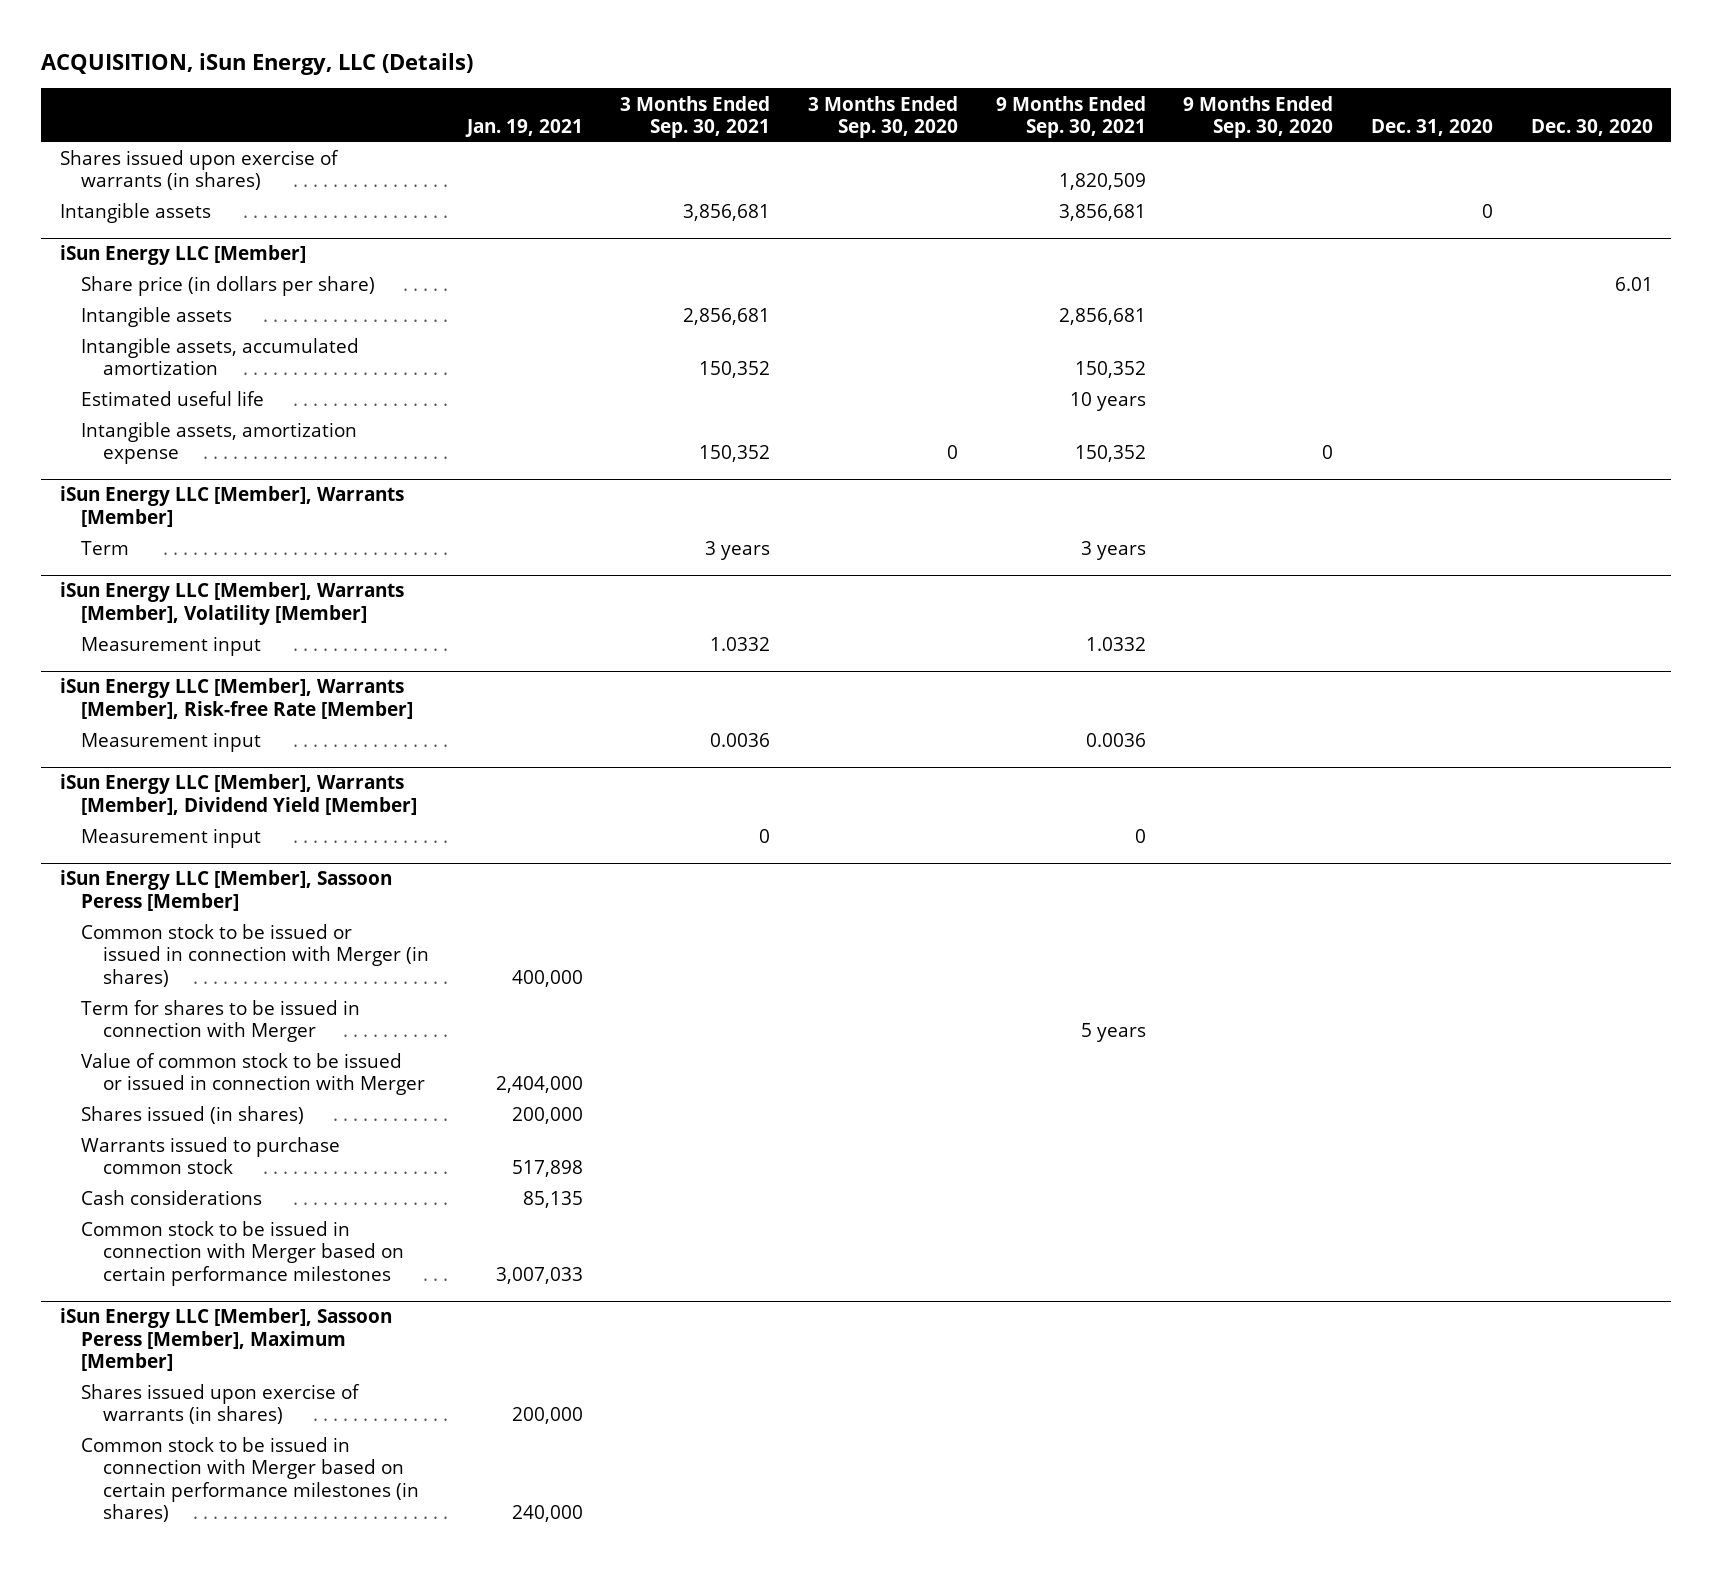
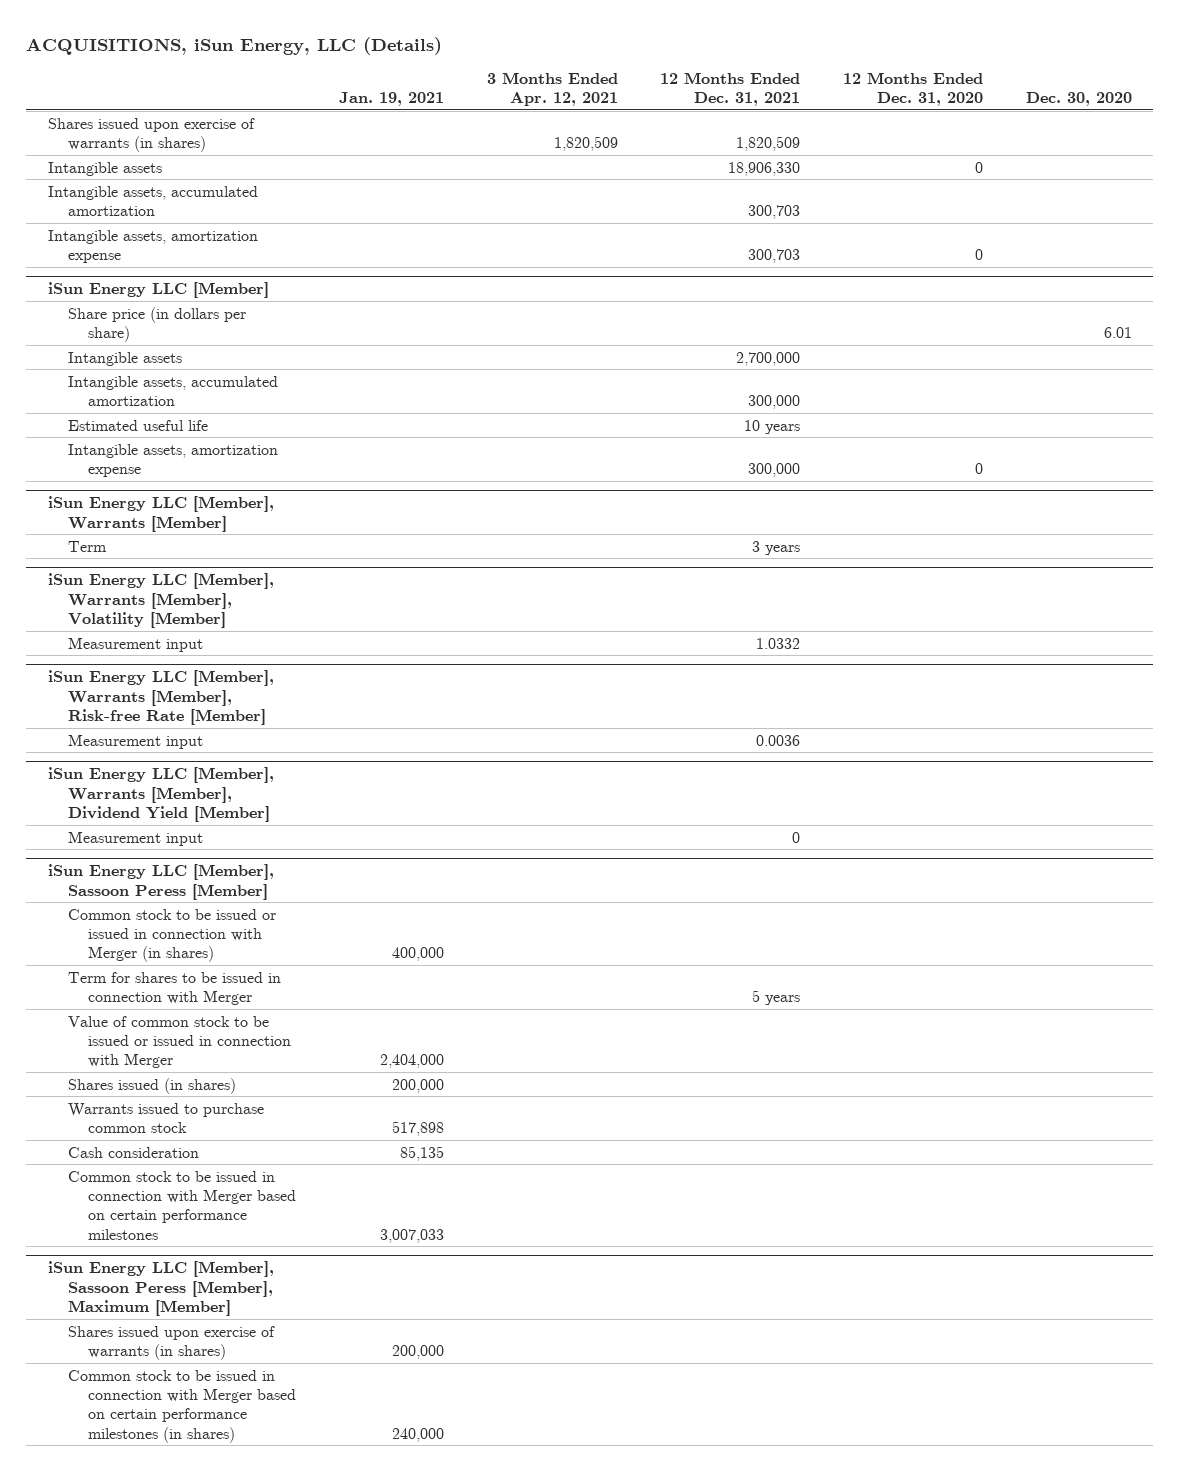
[41,52,474,75] ACQUISITION, iSun Energy, LLC (Details) -> [26,36,443,55] ACQUISITIONS, iSun Energy, LLC (Details)
[620,95,771,138] 3 Months Ended Sep. 30, 2021 -> none
[807,95,958,138] 3 Months Ended Sep. 30, 2020 -> none
[995,95,1146,138] 9 Months Ended Sep. 30, 2021 -> none
[1183,95,1334,138] 9 Months Ended Sep. 30, 2020 -> none
[1370,118,1493,136] Dec. 31, 2020 -> none
none -> [486,71,618,107] 3 Months Ended Apr. 12, 2021
none -> [660,71,801,107] 12 Months Ended Dec. 31, 2021
none -> [843,71,984,107] 12 Months Ended Dec. 31, 2020
none -> [47,185,258,216] Intangible assets, accumulated amortization
none -> [47,229,258,263] Intangible assets, amortization expense
[81,1190,263,1206] Cash considerations -> [68,1146,200,1158] Cash consideration

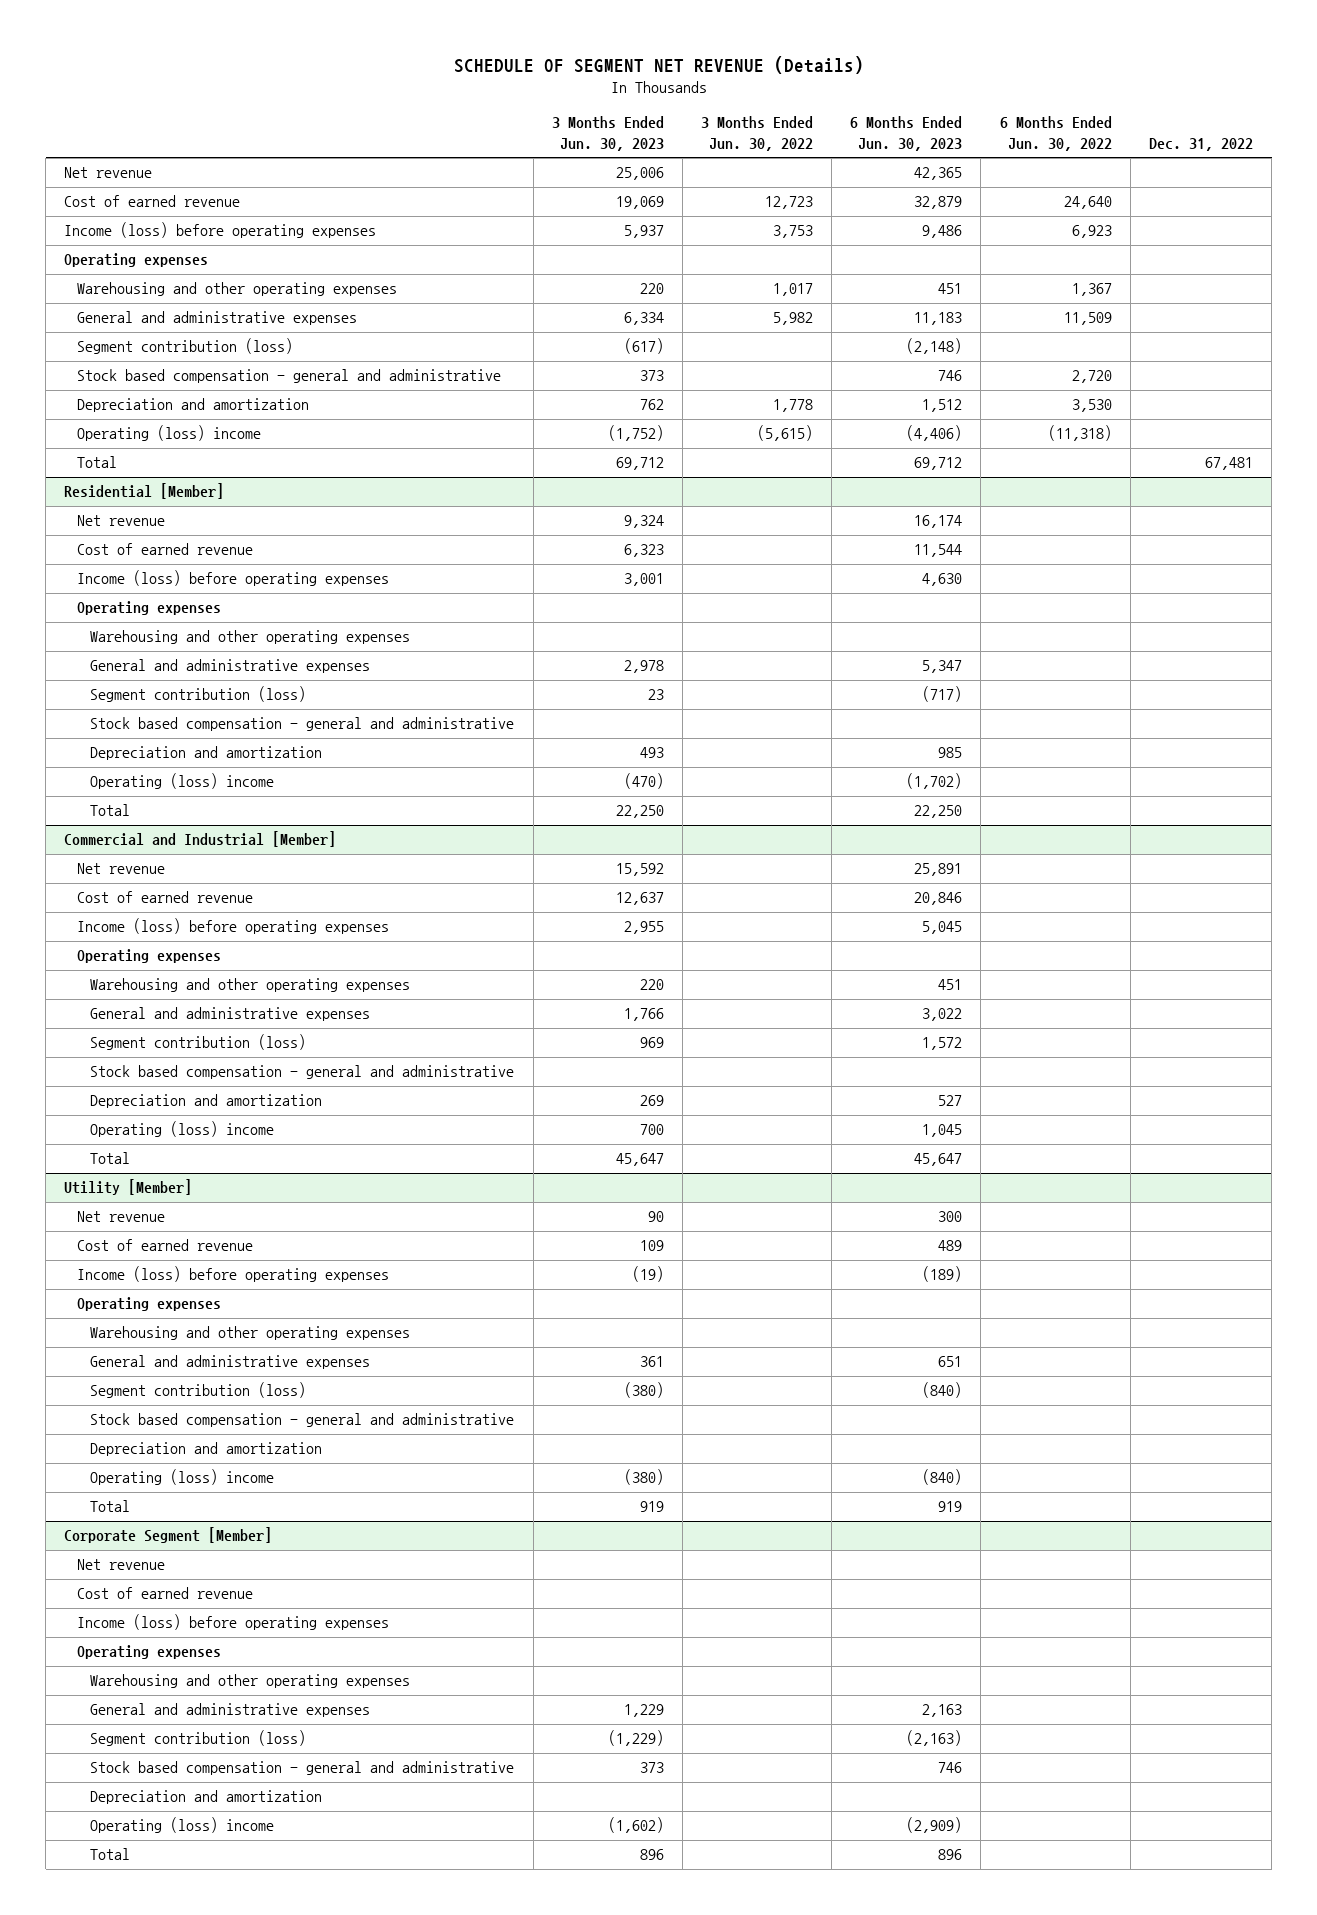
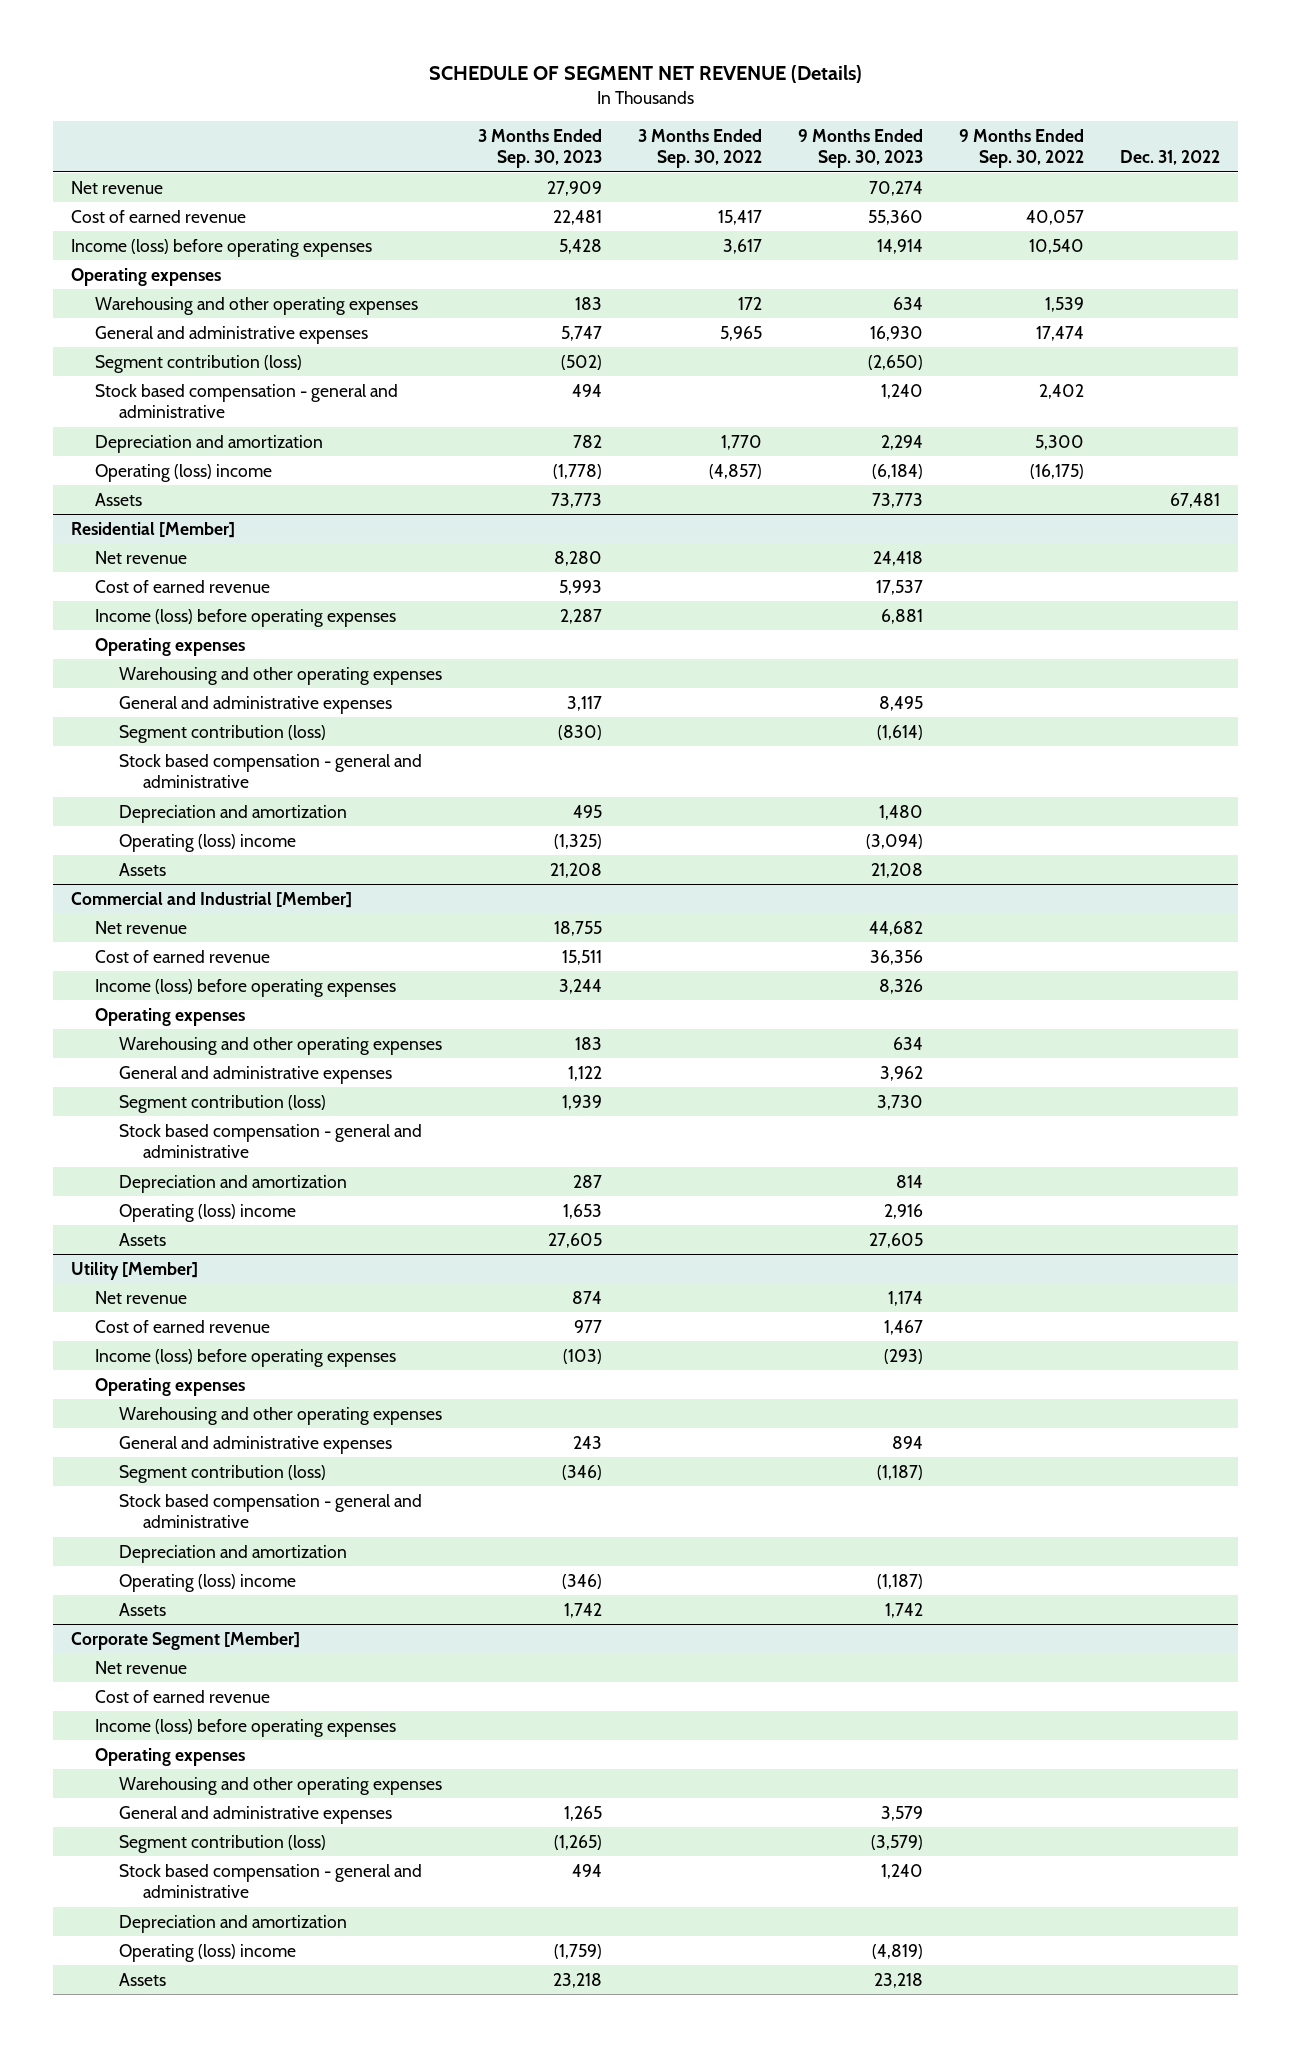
[551,116,664,152] 3 Months Ended Jun. 30, 2023 -> none
[700,116,813,152] 3 Months Ended Jun. 30, 2022 -> none
[850,116,963,152] 6 Months Ended Jun. 30, 2023 -> none
[999,116,1112,152] 6 Months Ended Jun. 30, 2022 -> none
none -> [478,128,603,169] 3 Months Ended Sep. 30, 2023
none -> [638,128,763,169] 3 Months Ended Sep. 30, 2022
none -> [798,128,924,169] 9 Months Ended Sep. 30, 2023
none -> [959,128,1085,169] 9 Months Ended Sep. 30, 2022
[77,456,118,469] Total -> [95,492,143,506] Assets
[90,804,131,817] Total -> [119,862,167,876] Assets
[90,1152,131,1165] Total -> [119,1232,167,1246] Assets
[90,1500,131,1513] Total -> [119,1602,167,1616] Assets
[90,1848,131,1861] Total -> [119,1972,167,1986] Assets

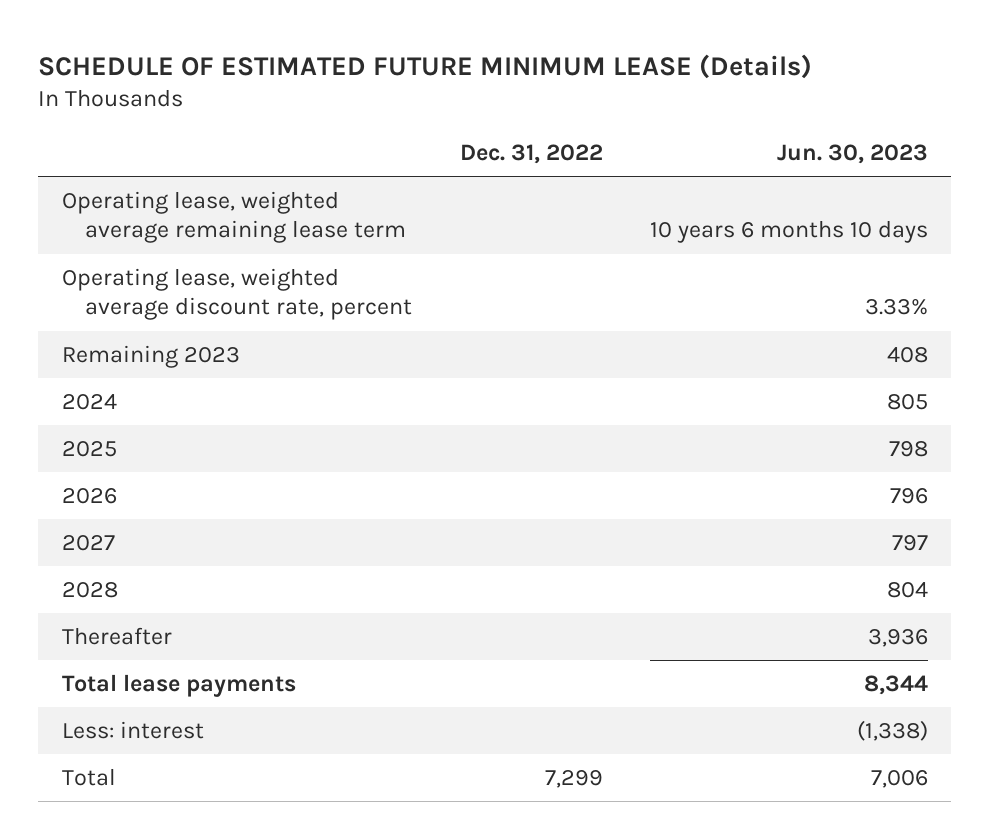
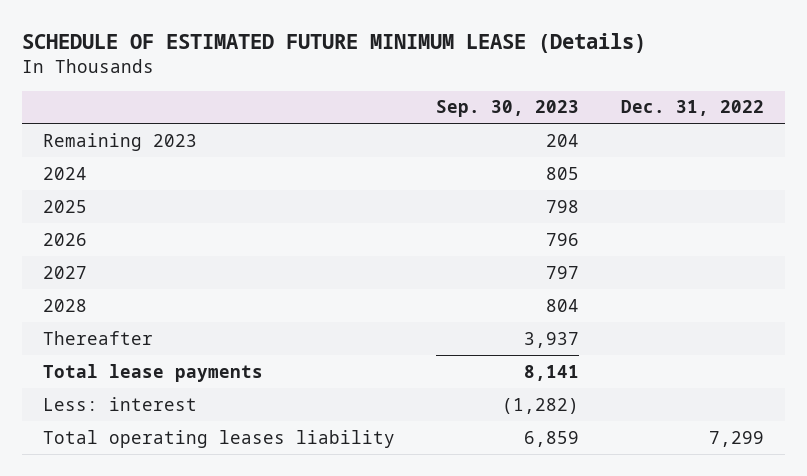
[776,144,928,165] Jun. 30, 2023 -> none
none -> [436,100,580,118] Sep. 30, 2023
[61,190,407,244] Operating lease, weighted average remaining lease term -> none
[61,267,413,321] Operating lease, weighted average discount rate, percent -> none
[61,767,116,786] Total -> [42,429,395,448] Total operating leases liability

